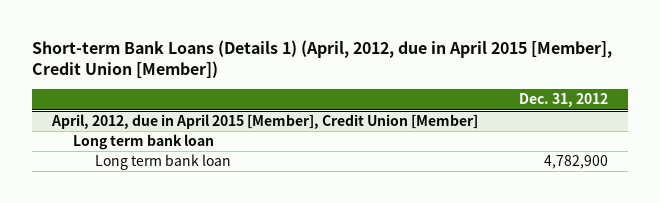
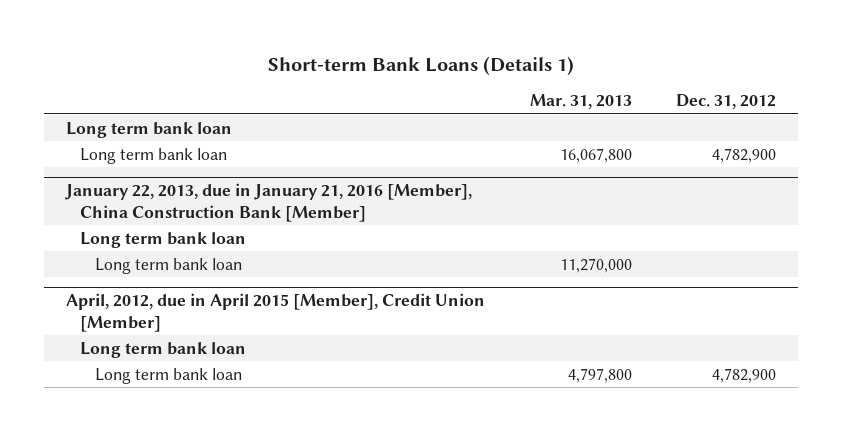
[31,39,612,79] Short-term Bank Loans (Details 1) (April, 2012, due in April 2015 [Member], Credit Union [Member]) -> [268,55,575,76] Short-term Bank Loans (Details 1)
none -> [529,94,632,110] Mar. 31, 2013
none -> [66,121,233,138] Long term bank loan
none -> [80,147,228,164] Long term bank loan
none -> [65,183,473,223] January 22, 2013, due in January 21, 2016 [Member], China Construction Bank [Member]
none -> [80,231,247,248] Long term bank loan
none -> [94,257,242,274] Long term bank loan

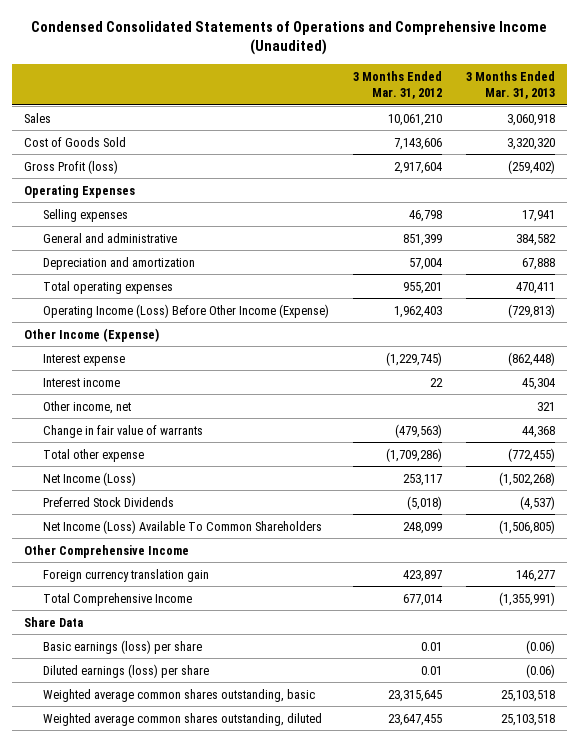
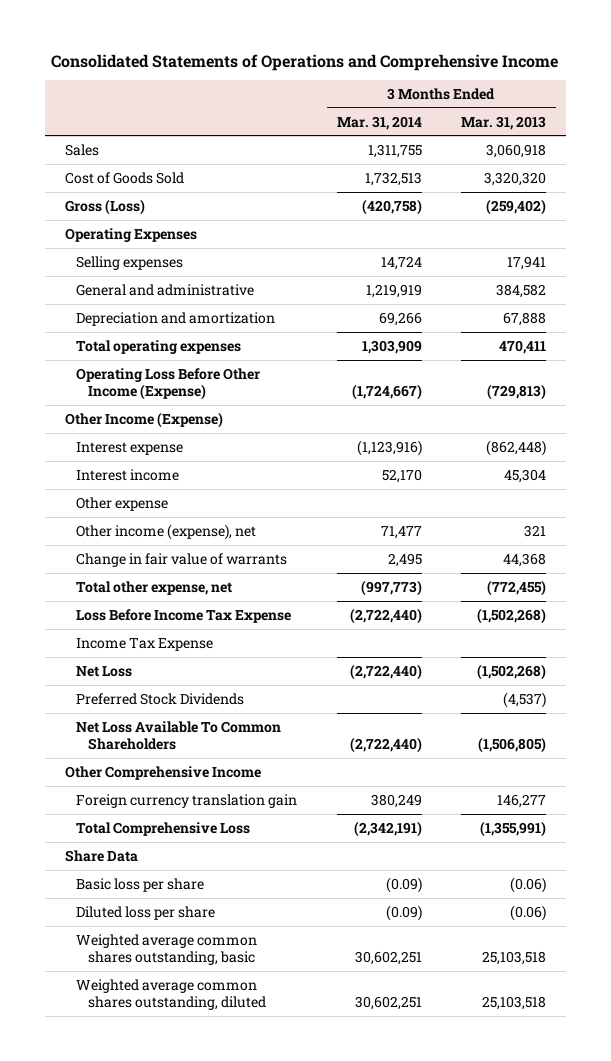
[31,20,548,56] Condensed Consolidated Statements of Operations and Comprehensive Income (Unaudited) -> [51,53,559,71] Consolidated Statements of Operations and Comprehensive Income
[352,70,442,100] 3 Months Ended Mar. 31, 2012 -> none
none -> [336,115,422,130] Mar. 31, 2014
[24,159,119,174] Gross Profit (loss) -> [64,198,145,215] Gross (Loss)
[42,303,329,318] Operating Income (Loss) Before Other Income (Expense) -> [76,367,261,401] Operating Loss Before Other Income (Expense)
none -> [76,496,169,511] Other expense
[42,400,131,414] Other income, net -> [76,523,257,540] Other income (expense), net
[42,448,144,462] Total other expense -> [76,580,233,595] Total other expense, net
none -> [76,608,292,623] Loss Before Income Tax Expense
none -> [76,637,214,651] Income Tax Expense
[42,471,136,486] Net Income (Loss) -> [76,665,133,677] Net Loss
[42,519,322,534] Net Income (Loss) Available To Common Shareholders -> [76,720,282,751] Net Loss Available To Common Shareholders
[42,592,192,606] Total Comprehensive Income -> [76,821,251,836] Total Comprehensive Loss
[42,639,202,654] Basic earnings (loss) per share -> [76,877,205,892] Basic loss per share
[42,663,209,678] Diluted earnings (loss) per share -> [76,905,216,920] Diluted loss per share

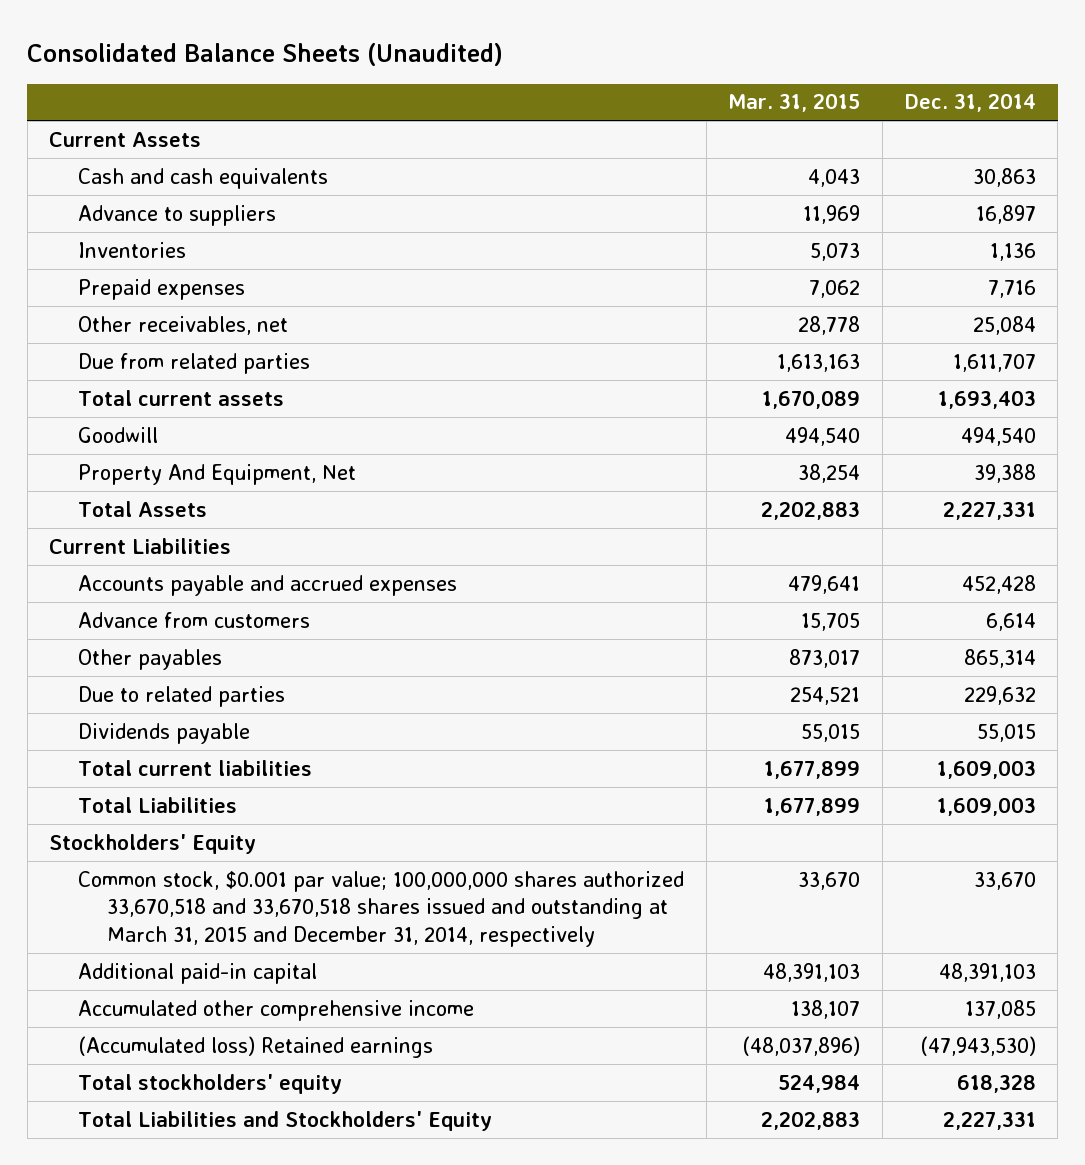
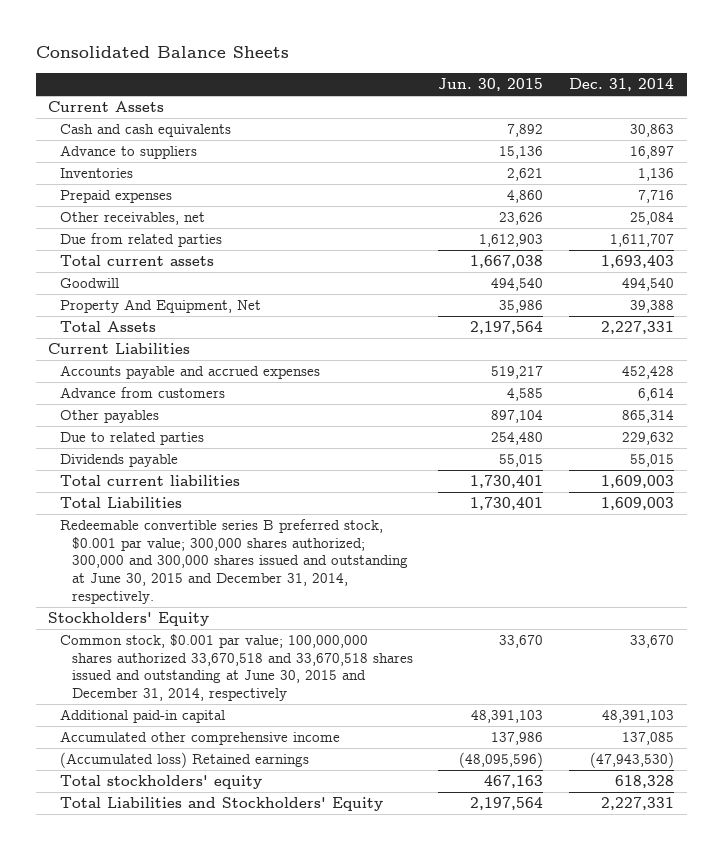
[27,42,504,66] Consolidated Balance Sheets (Unaudited) -> [35,46,289,59] Consolidated Balance Sheets
[728,93,861,113] Mar. 31, 2015 -> none
none -> [438,77,544,91] Jun. 30, 2015
none -> [60,519,408,604] Redeemable convertible series B preferred stock, $0.001 par value; 300,000 shares authorized; 300,000 and 300,000 shares issued and outstanding at June 30, 2015 and December 31, 2014, respectively.
[78,870,685,947] Common stock, $0.001 par value; 100,000,000 shares authorized 33,670,518 and 33,670,518 shares issued and outstanding at March 31, 2015 and December 31, 2014, respectively -> [60,634,413,702] Common stock, $0.001 par value; 100,000,000 shares authorized 33,670,518 and 33,670,518 shares issued and outstanding at June 30, 2015 and December 31, 2014, respectively

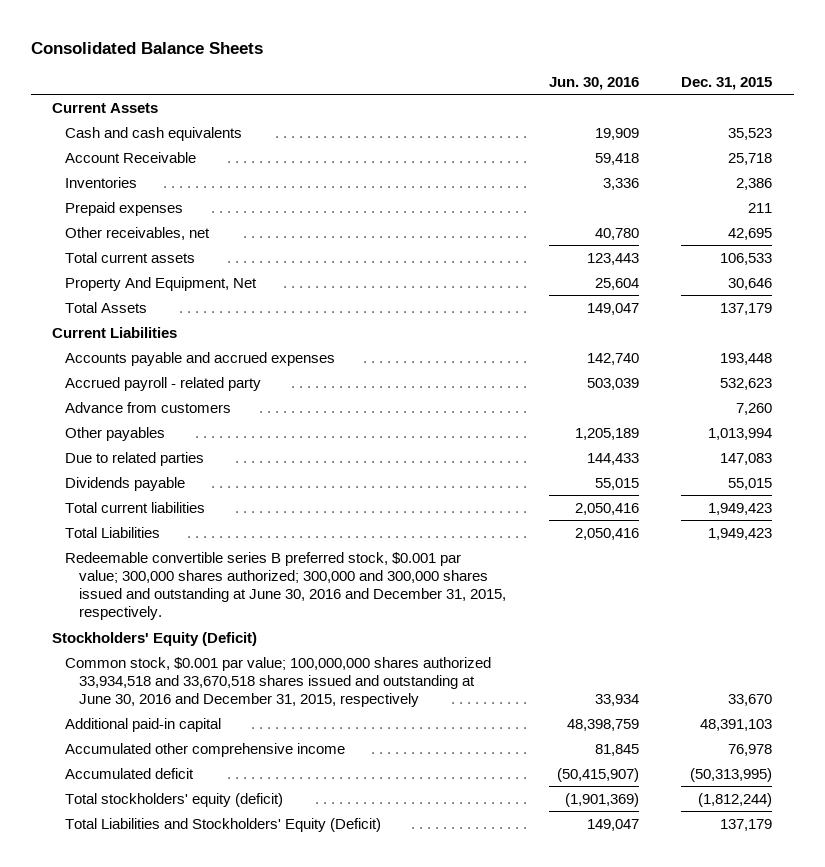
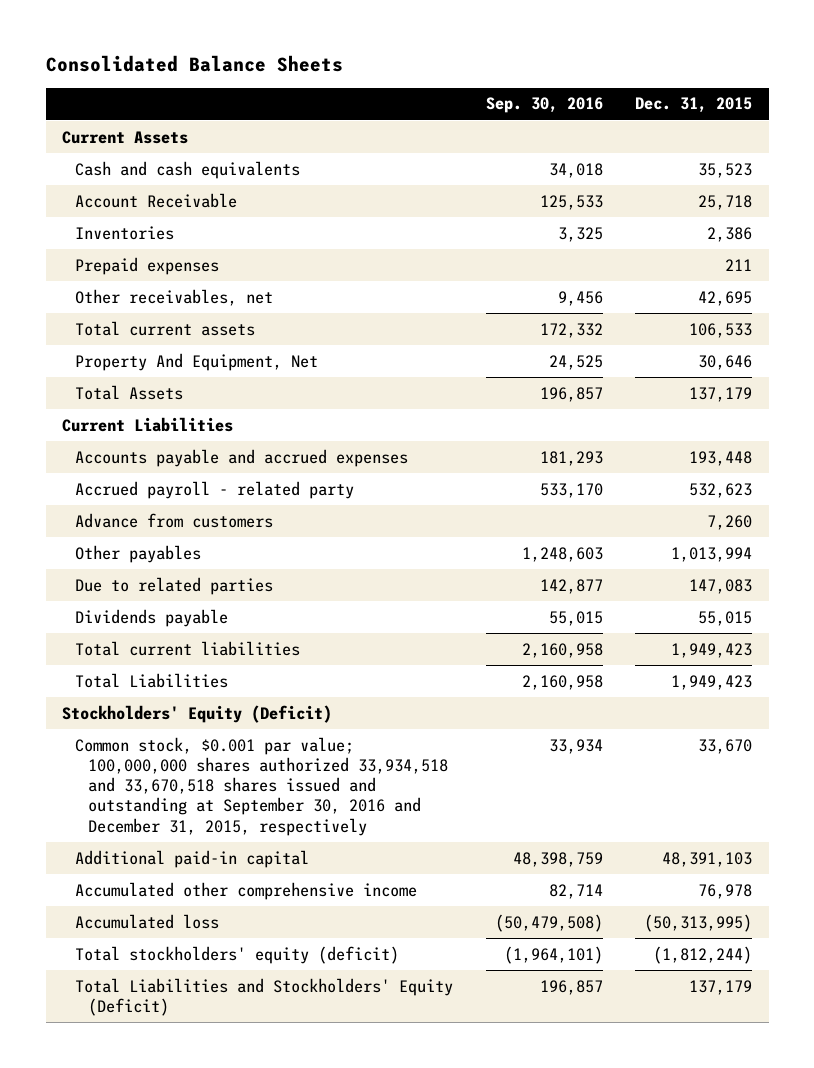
[548,76,639,90] Jun. 30, 2016 -> none
none -> [485,97,603,114] Sep. 30, 2016
[65,551,506,620] Redeemable convertible series B preferred stock, $0.001 par value; 300,000 shares authorized; 300,000 and 300,000 shares issued and outstanding at June 30, 2016 and December 31, 2015, respectively. -> none
[65,656,492,707] Common stock, $0.001 par value; 100,000,000 shares authorized 33,934,518 and 33,670,518 shares issued and outstanding at June 30, 2016 and December 31, 2015, respectively -> [75,736,449,836] Common stock, $0.001 par value; 100,000,000 shares authorized 33,934,518 and 33,670,518 shares issued and outstanding at September 30, 2016 and December 31, 2015, respectively
[65,767,195,779] Accumulated deficit -> [75,913,220,929] Accumulated loss

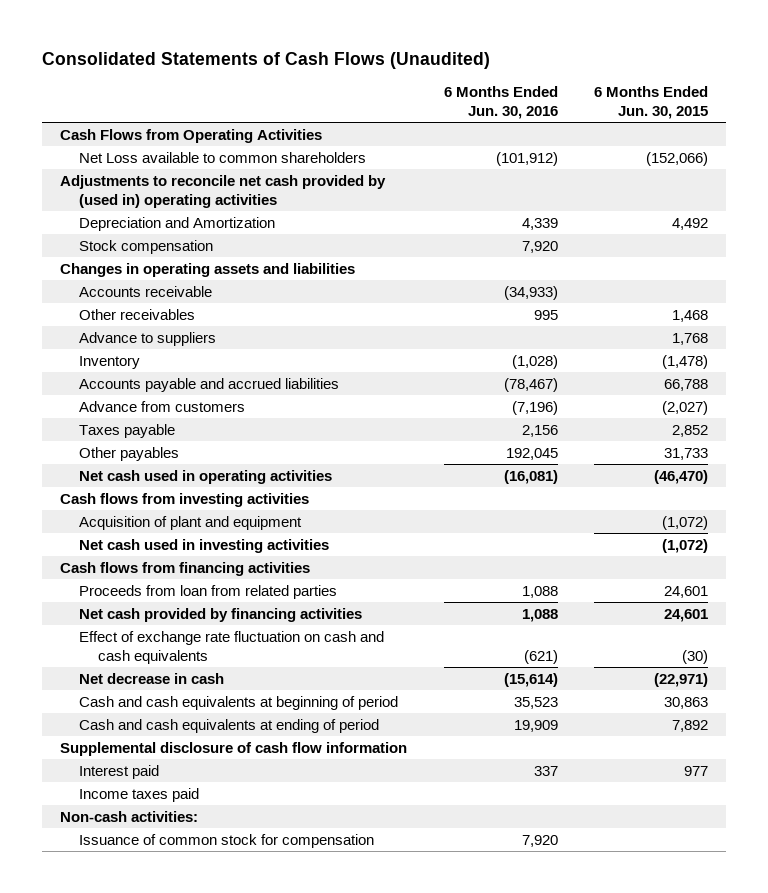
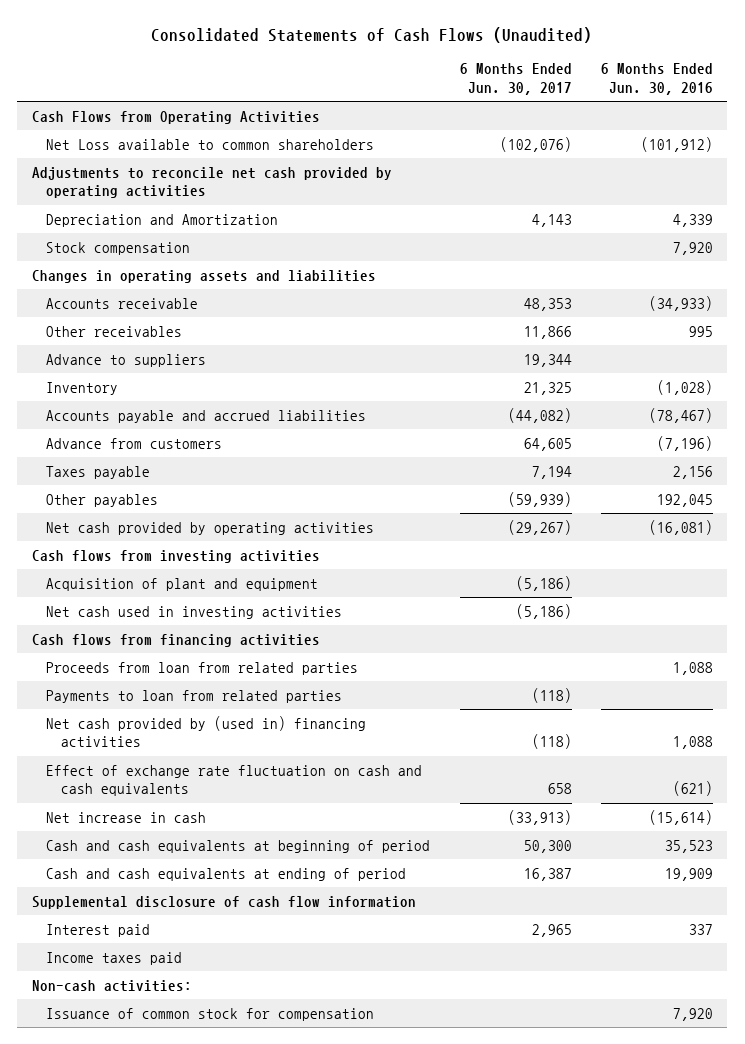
[594,85,709,119] 6 Months Ended Jun. 30, 2015 -> none
none -> [459,63,572,95] 6 Months Ended Jun. 30, 2017
[59,174,386,208] Adjustments to reconcile net cash provided by (used in) operating activities -> [31,166,392,199] Adjustments to reconcile net cash provided by operating activities
[78,469,332,484] Net cash used in operating activities -> [46,521,375,535] Net cash provided by operating activities
none -> [46,689,343,703] Payments to loan from related parties
[78,607,362,622] Net cash provided by financing activities -> [46,715,367,748] Net cash provided by (used in) financing activities
[78,672,224,684] Net decrease in cash -> [46,811,207,823] Net increase in cash

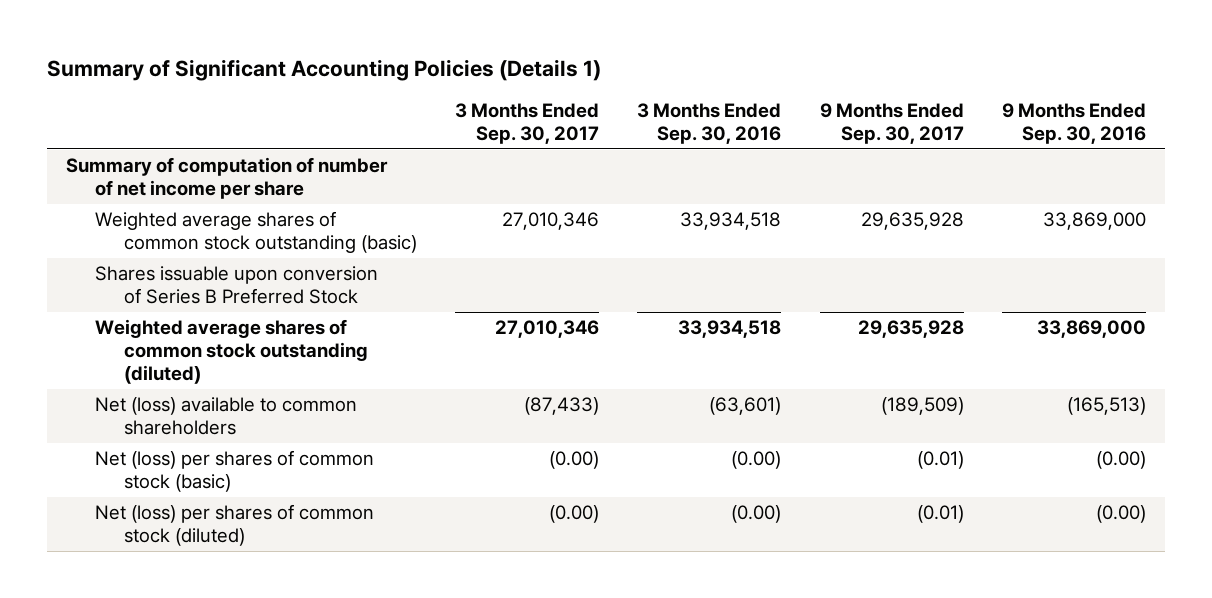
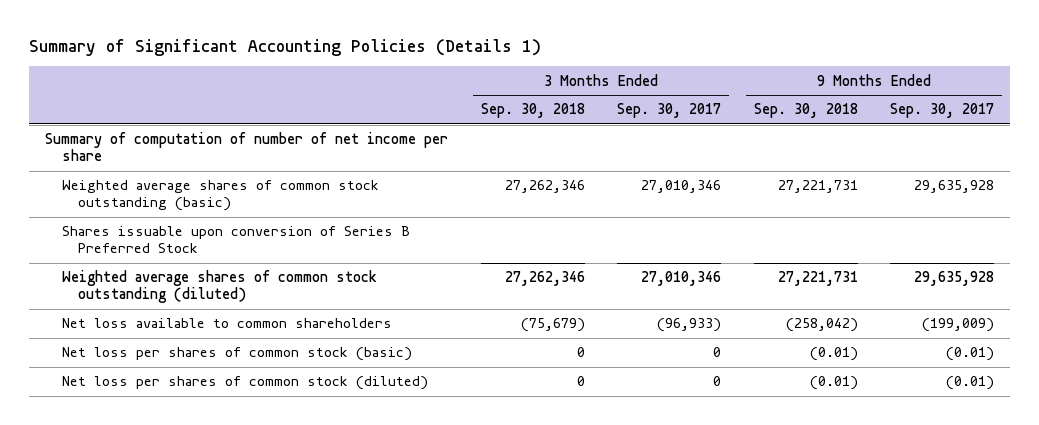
[637,103,782,145] 3 Months Ended Sep. 30, 2016 -> none
[1001,103,1146,145] 9 Months Ended Sep. 30, 2016 -> none
none -> [480,103,585,119] Sep. 30, 2018
none -> [753,103,858,119] Sep. 30, 2018
[94,397,357,436] Net (loss) available to common shareholders -> [61,318,392,329] Net loss available to common shareholders
[524,397,600,416] (87,433) -> [657,318,722,333] (96,933)
[880,397,964,416] (189,509) -> [922,318,995,333] (199,009)
[94,450,374,493] Net (loss) per shares of common stock (basic) -> [61,347,412,362] Net loss per shares of common stock (basic)
[549,451,600,470] (0.00) -> [713,347,722,358] 0
[94,504,374,547] Net (loss) per shares of common stock (diluted) -> [61,376,428,391] Net loss per shares of common stock (diluted)
[549,505,600,524] (0.00) -> [713,376,722,387] 0

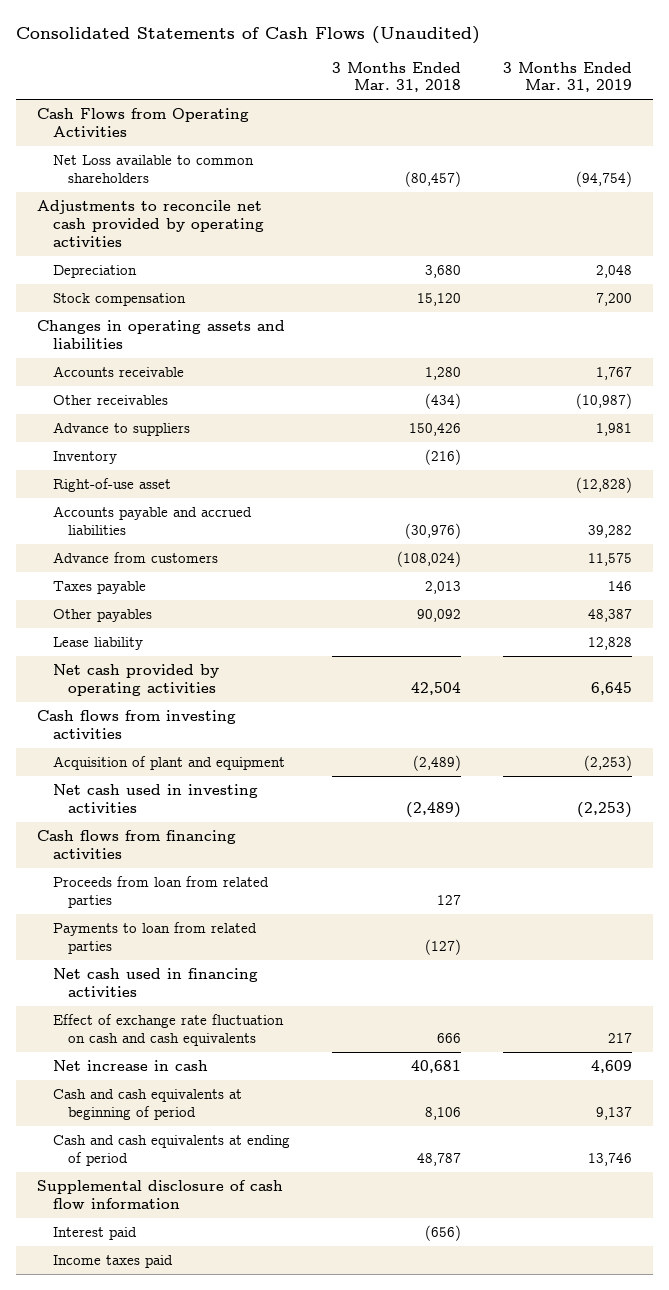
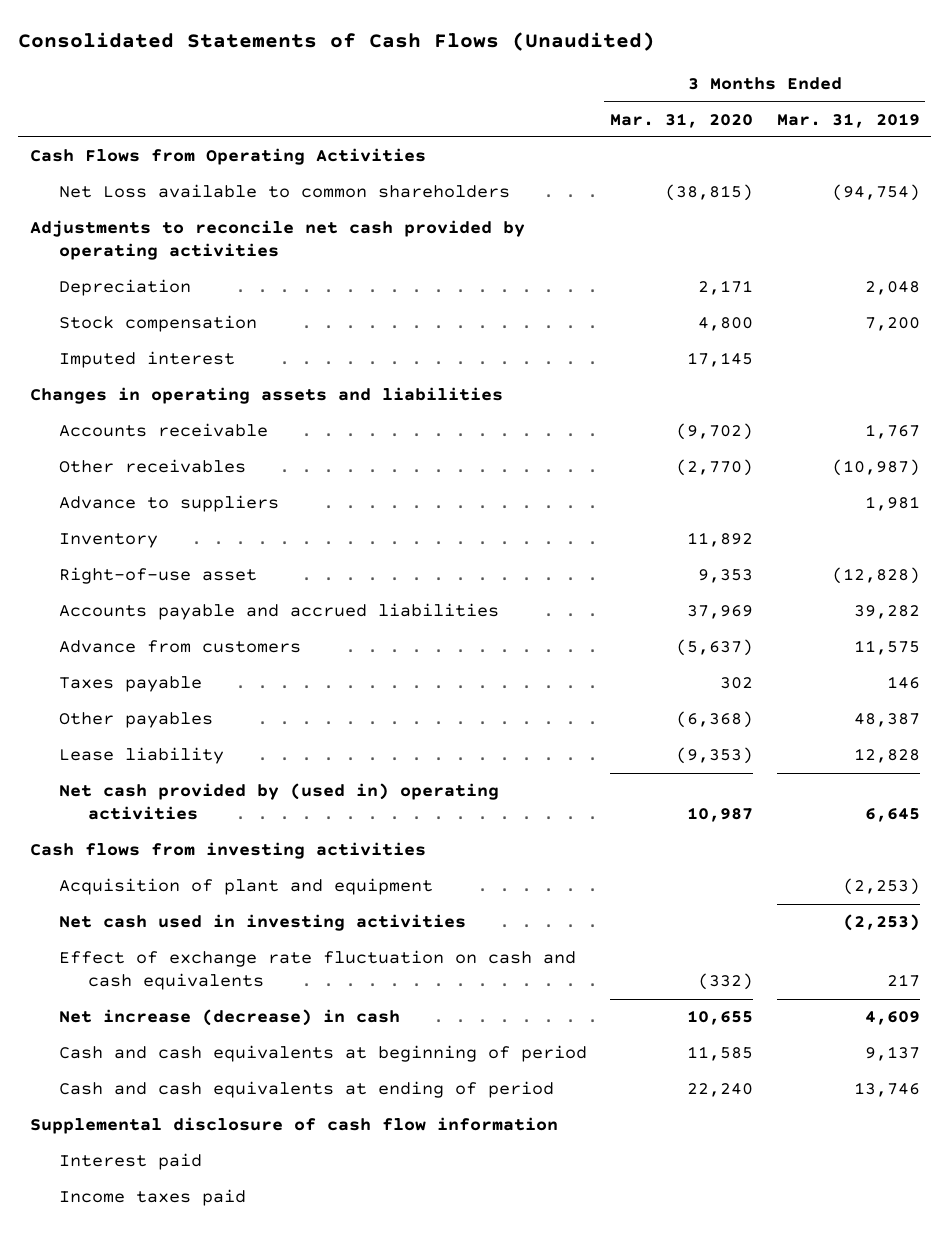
[331,61,461,93] 3 Months Ended Mar. 31, 2018 -> none
none -> [610,112,754,128] Mar. 31, 2020
none -> [58,351,235,369] Imputed interest
[52,664,219,696] Net cash provided by operating activities -> [58,783,499,821] Net cash provided by (used in) operating activities
[37,830,237,859] Cash flows from financing activities -> none
[52,876,269,908] Proceeds from loan from related parties -> none
[52,922,257,954] Payments to loan from related parties -> none
[52,968,258,997] Net cash used in financing activities -> none
[52,1060,208,1072] Net increase in cash -> [58,1009,400,1027] Net increase (decrease) in cash

